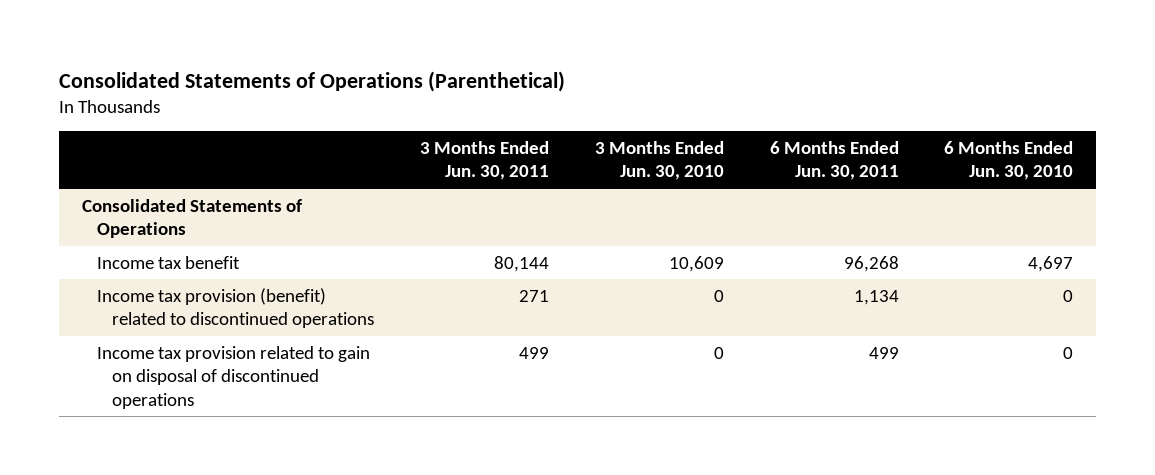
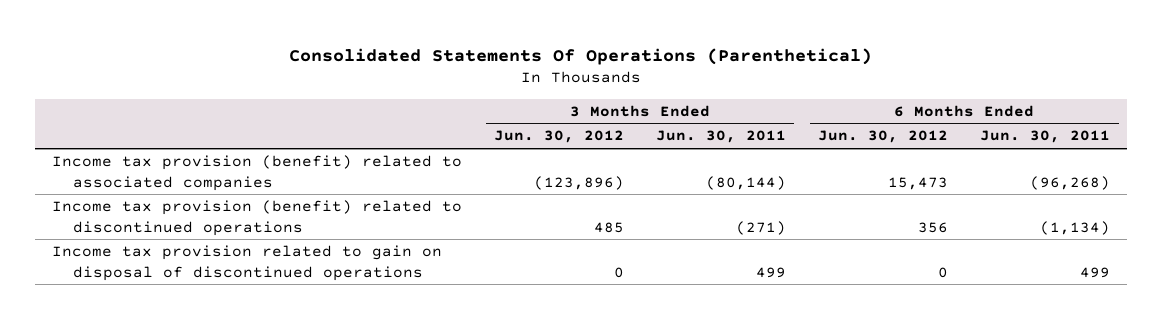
[58,70,565,92] Consolidated Statements of Operations (Parenthetical) -> [289,47,873,65] Consolidated Statements Of Operations (Parenthetical)
[594,140,724,181] 3 Months Ended Jun. 30, 2010 -> none
[944,140,1074,181] 6 Months Ended Jun. 30, 2010 -> none
none -> [493,130,624,144] Jun. 30, 2012
none -> [818,130,949,144] Jun. 30, 2012
[81,198,302,239] Consolidated Statements of Operations -> none
[96,255,240,269] Income tax benefit -> [51,155,462,191] Income tax provision (benefit) related to associated companies
[493,255,549,272] 80,144 -> [706,175,787,190] (80,144)
[843,255,899,272] 96,268 -> [1030,175,1111,190] (96,268)
[518,289,549,302] 271 -> [736,220,787,235] (271)
[853,289,899,305] 1,134 -> [1040,220,1111,235] (1,134)

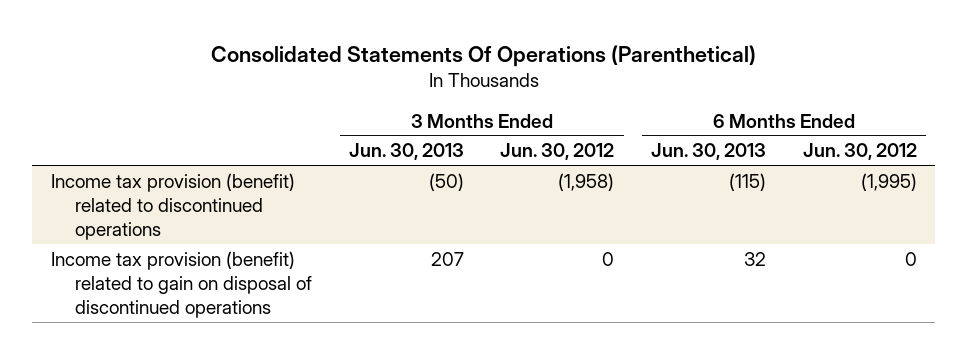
[656,130,787,144] Jun. 30, 2011 -> none
[980,130,1111,144] Jun. 30, 2011 -> none
none -> [348,143,464,161] Jun. 30, 2013
none -> [651,143,767,161] Jun. 30, 2013
[51,155,462,191] Income tax provision (benefit) related to associated companies -> none
[593,221,624,233] 485 -> [558,172,615,191] (1,958)
[918,221,949,233] 356 -> [860,172,917,191] (1,995)
[51,245,442,281] Income tax provision related to gain on disposal of discontinued operations -> [50,250,313,318] Income tax provision (benefit) related to gain on disposal of discontinued operations

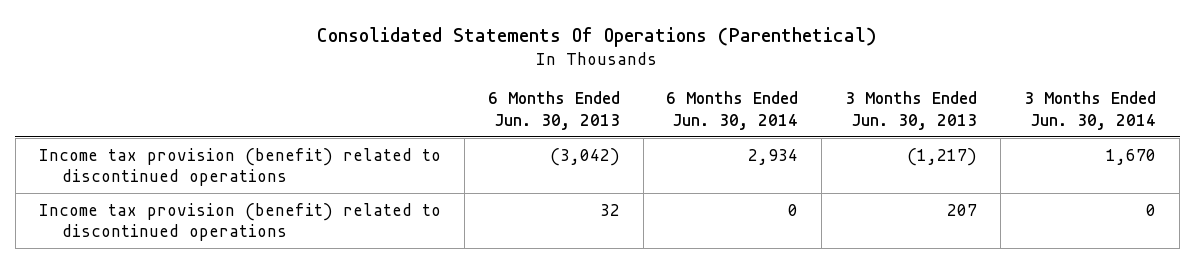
[500,143,615,161] Jun. 30, 2012 -> none
[802,143,917,161] Jun. 30, 2012 -> none
none -> [666,91,799,130] 6 Months Ended Jun. 30, 2014
none -> [1024,91,1157,130] 3 Months Ended Jun. 30, 2014
[428,172,464,191] (50) -> [907,147,978,166] (1,217)
[729,172,767,191] (115) -> [549,147,620,166] (3,042)
[50,250,313,318] Income tax provision (benefit) related to gain on disposal of discontinued operations -> [38,202,441,242] Income tax provision (benefit) related to discontinued operations

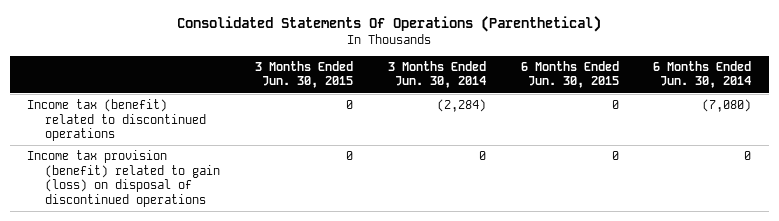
[487,91,620,130] 6 Months Ended Jun. 30, 2013 -> none
[845,91,978,130] 3 Months Ended Jun. 30, 2013 -> none
none -> [254,60,353,89] 3 Months Ended Jun. 30, 2015
none -> [520,60,619,89] 6 Months Ended Jun. 30, 2015
[38,147,441,187] Income tax provision (benefit) related to discontinued operations -> [27,99,207,142] Income tax (benefit) related to discontinued operations
[748,148,799,165] 2,934 -> [702,99,752,113] (7,080)
[1106,148,1157,165] 1,670 -> [436,99,486,113] (2,284)
[38,202,441,242] Income tax provision (benefit) related to discontinued operations -> [27,150,221,207] Income tax provision (benefit) related to gain (loss) on disposal of discontinued operations

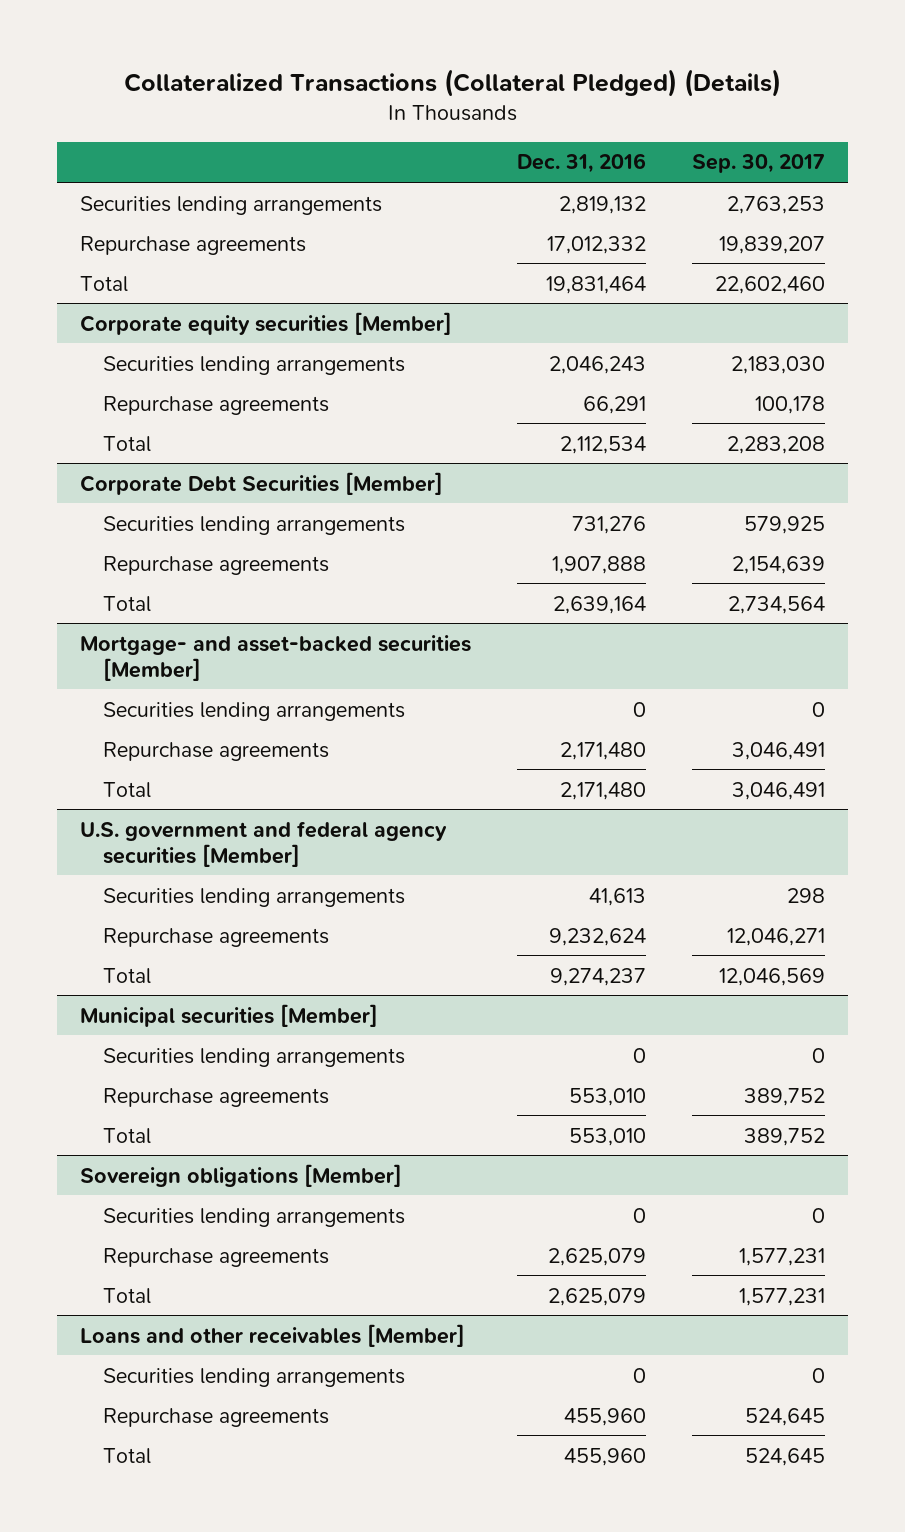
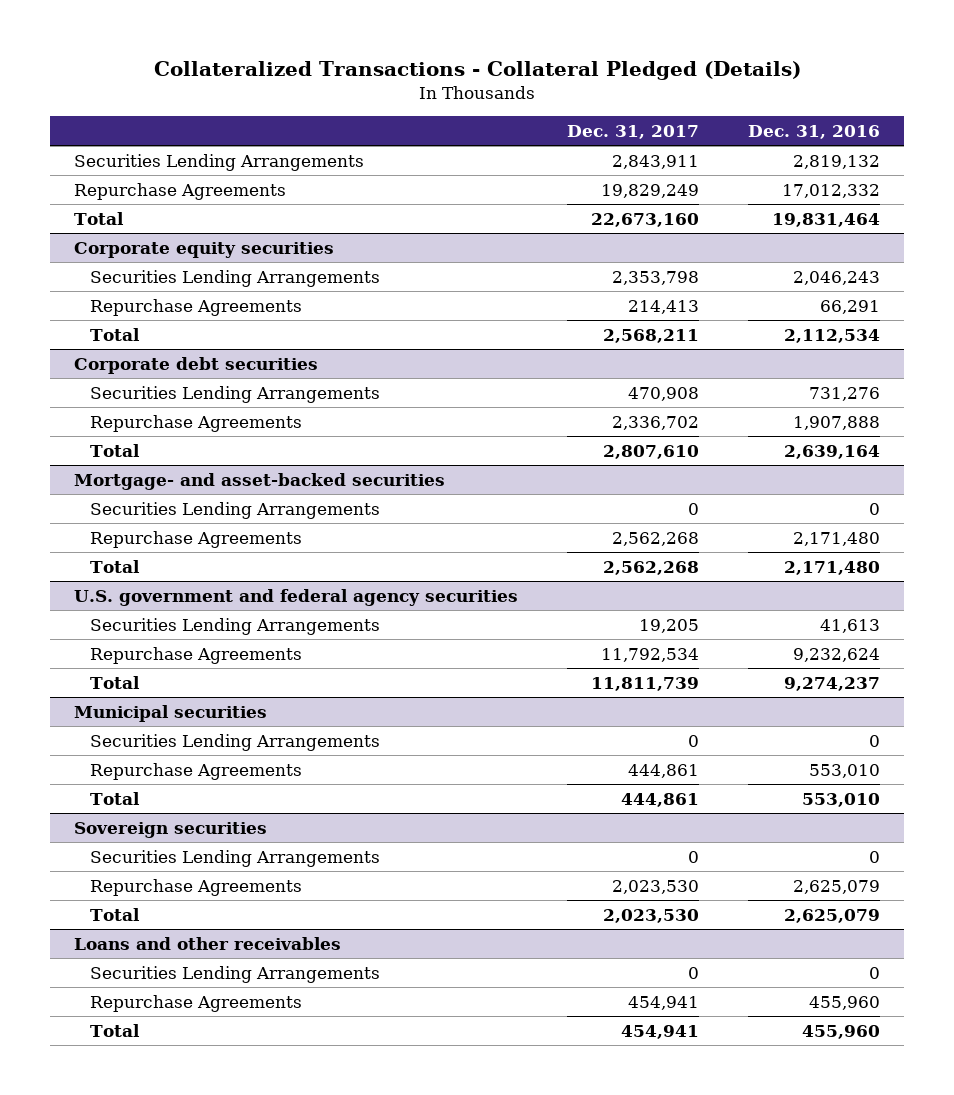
[123,68,781,97] Collateralized Transactions (Collateral Pledged) (Details) -> [153,61,801,81] Collateralized Transactions - Collateral Pledged (Details)
[692,154,826,174] Sep. 30, 2017 -> none
none -> [566,125,699,140] Dec. 31, 2017
[80,195,383,215] Securities lending arrangements -> [74,153,365,171] Securities Lending Arrangements
[80,235,307,255] Repurchase agreements -> [74,182,287,200] Repurchase Agreements
[80,311,453,335] Corporate equity securities [Member] -> [74,241,335,258] Corporate equity securities
[102,355,405,375] Securities lending arrangements -> [90,269,381,287] Securities Lending Arrangements
[102,395,329,415] Repurchase agreements -> [90,298,303,316] Repurchase Agreements
[80,471,444,495] Corporate Debt Securities [Member] -> [74,356,319,374] Corporate debt securities
[102,515,405,535] Securities lending arrangements -> [90,385,381,403] Securities Lending Arrangements
[102,555,329,575] Repurchase agreements -> [90,414,303,432] Repurchase Agreements
[80,634,472,681] Mortgage- and asset-backed securities [Member] -> [74,472,446,490] Mortgage- and asset-backed securities
[102,701,405,721] Securities lending arrangements -> [90,501,381,519] Securities Lending Arrangements
[102,741,329,761] Repurchase agreements -> [90,530,303,548] Repurchase Agreements
[80,820,448,867] U.S. government and federal agency securities [Member] -> [74,588,519,606] U.S. government and federal agency securities
[102,887,405,907] Securities lending arrangements -> [90,617,381,635] Securities Lending Arrangements
[102,927,329,947] Repurchase agreements -> [90,646,303,664] Repurchase Agreements
[80,1003,379,1027] Municipal securities [Member] -> [74,704,268,722] Municipal securities
[102,1047,405,1067] Securities lending arrangements -> [90,733,381,751] Securities Lending Arrangements
[102,1087,329,1107] Repurchase agreements -> [90,762,303,780] Repurchase Agreements
[80,1163,403,1187] Sovereign obligations [Member] -> [74,821,268,838] Sovereign securities
[102,1207,405,1227] Securities lending arrangements -> [90,849,381,867] Securities Lending Arrangements
[102,1247,329,1267] Repurchase agreements -> [90,878,303,896] Repurchase Agreements
[80,1323,466,1347] Loans and other receivables [Member] -> [74,936,342,950] Loans and other receivables
[102,1367,405,1387] Securities lending arrangements -> [90,965,381,983] Securities Lending Arrangements
[102,1407,329,1427] Repurchase agreements -> [90,994,303,1012] Repurchase Agreements

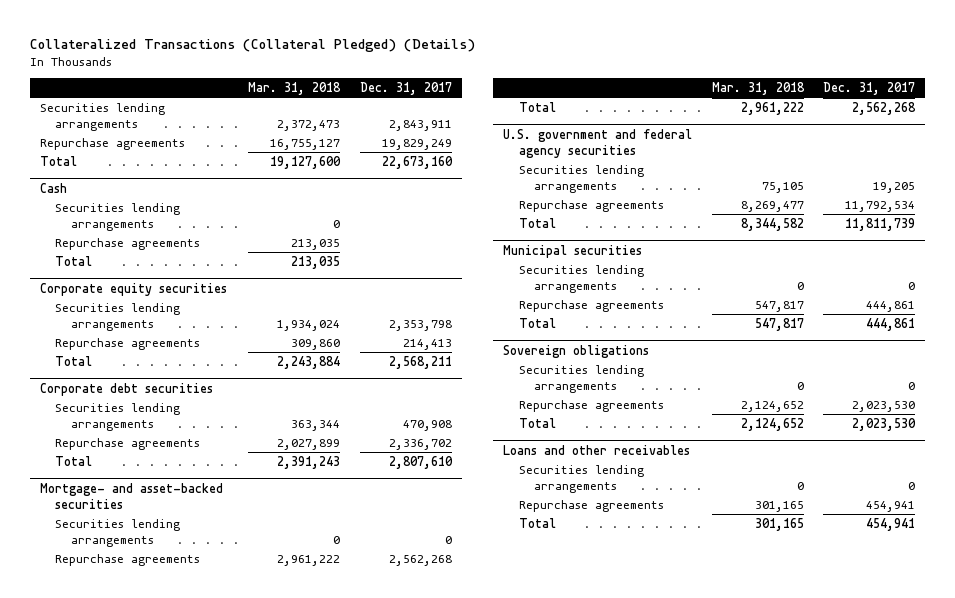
[153,61,801,81] Collateralized Transactions - Collateral Pledged (Details) -> [29,39,475,53] Collateralized Transactions (Collateral Pledged) (Details)
[747,125,880,140] Dec. 31, 2016 -> none
none -> [248,82,342,96] Mar. 31, 2018
[74,153,365,171] Securities Lending Arrangements -> [39,102,165,131] Securities lending arrangements
[74,182,287,200] Repurchase Agreements -> [39,137,185,150] Repurchase agreements
none -> [39,182,67,193] Cash
none -> [55,202,181,231] Securities lending arrangements
none -> [55,237,201,250] Repurchase agreements
none -> [55,255,93,266] Total
[90,269,381,287] Securities Lending Arrangements -> [55,302,181,331] Securities lending arrangements
[90,298,303,316] Repurchase Agreements -> [55,337,201,350] Repurchase agreements
[90,385,381,403] Securities Lending Arrangements -> [55,402,181,431] Securities lending arrangements
[90,414,303,432] Repurchase Agreements -> [55,437,201,450] Repurchase agreements
[90,501,381,519] Securities Lending Arrangements -> [55,518,181,547] Securities lending arrangements
[90,530,303,548] Repurchase Agreements -> [55,553,201,566] Repurchase agreements
[90,617,381,635] Securities Lending Arrangements -> [518,164,644,193] Securities lending arrangements
[90,646,303,664] Repurchase Agreements -> [518,199,664,212] Repurchase agreements
[90,733,381,751] Securities Lending Arrangements -> [518,264,644,293] Securities lending arrangements
[90,762,303,780] Repurchase Agreements -> [518,299,664,312] Repurchase agreements
[74,821,268,838] Sovereign securities -> [502,344,649,358] Sovereign obligations
[90,849,381,867] Securities Lending Arrangements -> [518,364,644,393] Securities lending arrangements
[90,878,303,896] Repurchase Agreements -> [518,399,664,412] Repurchase agreements
[90,965,381,983] Securities Lending Arrangements -> [518,464,644,493] Securities lending arrangements
[90,994,303,1012] Repurchase Agreements -> [518,499,664,512] Repurchase agreements

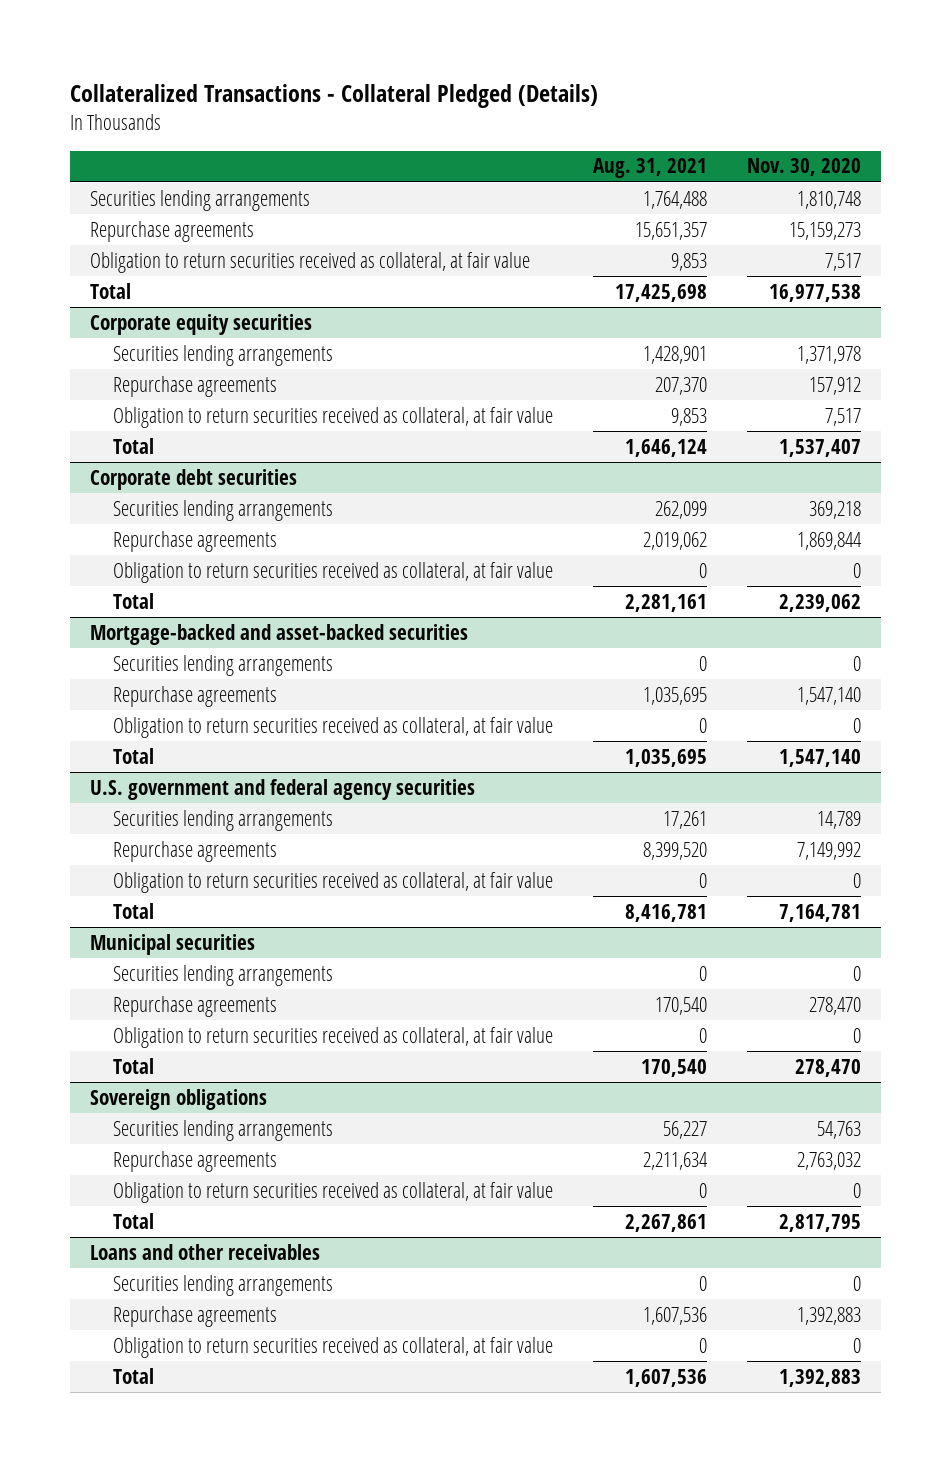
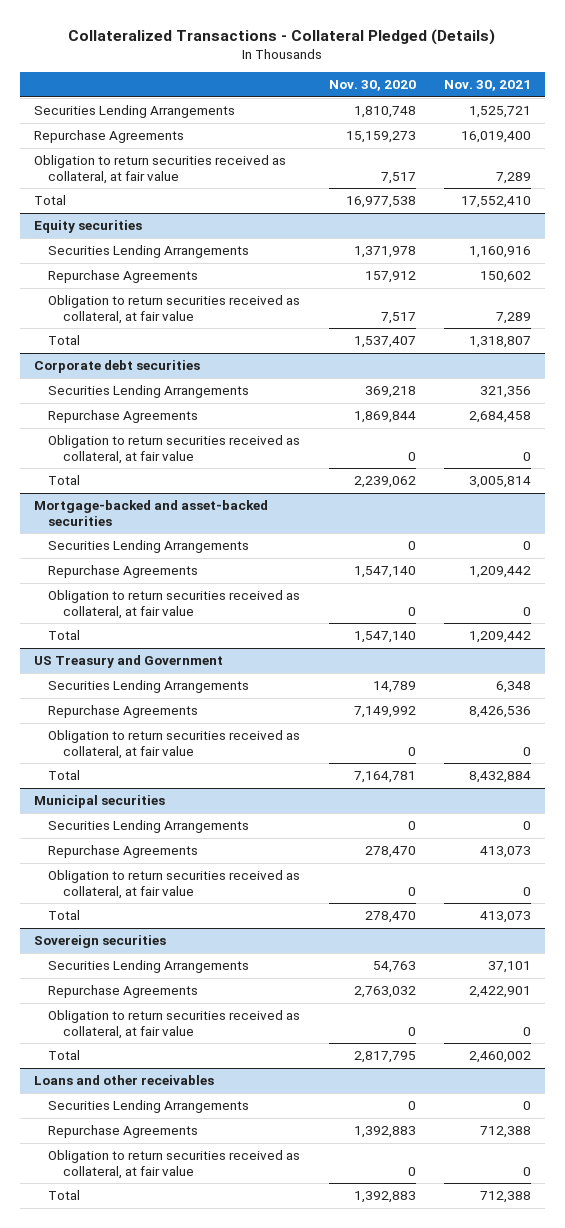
[592,158,707,179] Aug. 31, 2021 -> none
none -> [443,80,531,92] Nov. 30, 2021
[90,189,311,211] Securities lending arrangements -> [33,105,235,119] Securities Lending Arrangements
[90,220,255,242] Repurchase agreements -> [33,130,184,144] Repurchase Agreements
[90,313,313,335] Corporate equity securities -> [33,220,142,234] Equity securities
[112,344,333,366] Securities lending arrangements -> [48,245,250,259] Securities Lending Arrangements
[112,375,277,397] Repurchase agreements -> [48,270,199,284] Repurchase Agreements
[112,499,333,521] Securities lending arrangements -> [48,385,250,399] Securities Lending Arrangements
[112,530,277,552] Repurchase agreements -> [48,410,199,424] Repurchase Agreements
[112,654,333,676] Securities lending arrangements -> [48,540,250,554] Securities Lending Arrangements
[112,685,277,707] Repurchase agreements -> [48,565,199,579] Repurchase Agreements
[90,778,476,800] U.S. government and federal agency securities -> none
none -> [33,655,223,669] US Treasury and Government
[112,809,333,831] Securities lending arrangements -> [48,680,250,694] Securities Lending Arrangements
[112,840,277,862] Repurchase agreements -> [48,705,199,719] Repurchase Agreements
[112,964,333,986] Securities lending arrangements -> [48,820,250,834] Securities Lending Arrangements
[112,995,277,1017] Repurchase agreements -> [48,845,199,859] Repurchase Agreements
[90,1088,268,1110] Sovereign obligations -> [33,935,166,949] Sovereign securities
[112,1119,333,1141] Securities lending arrangements -> [48,960,250,974] Securities Lending Arrangements
[112,1150,277,1172] Repurchase agreements -> [48,985,199,999] Repurchase Agreements
[112,1274,333,1296] Securities lending arrangements -> [48,1100,250,1114] Securities Lending Arrangements
[112,1305,277,1327] Repurchase agreements -> [48,1125,199,1139] Repurchase Agreements

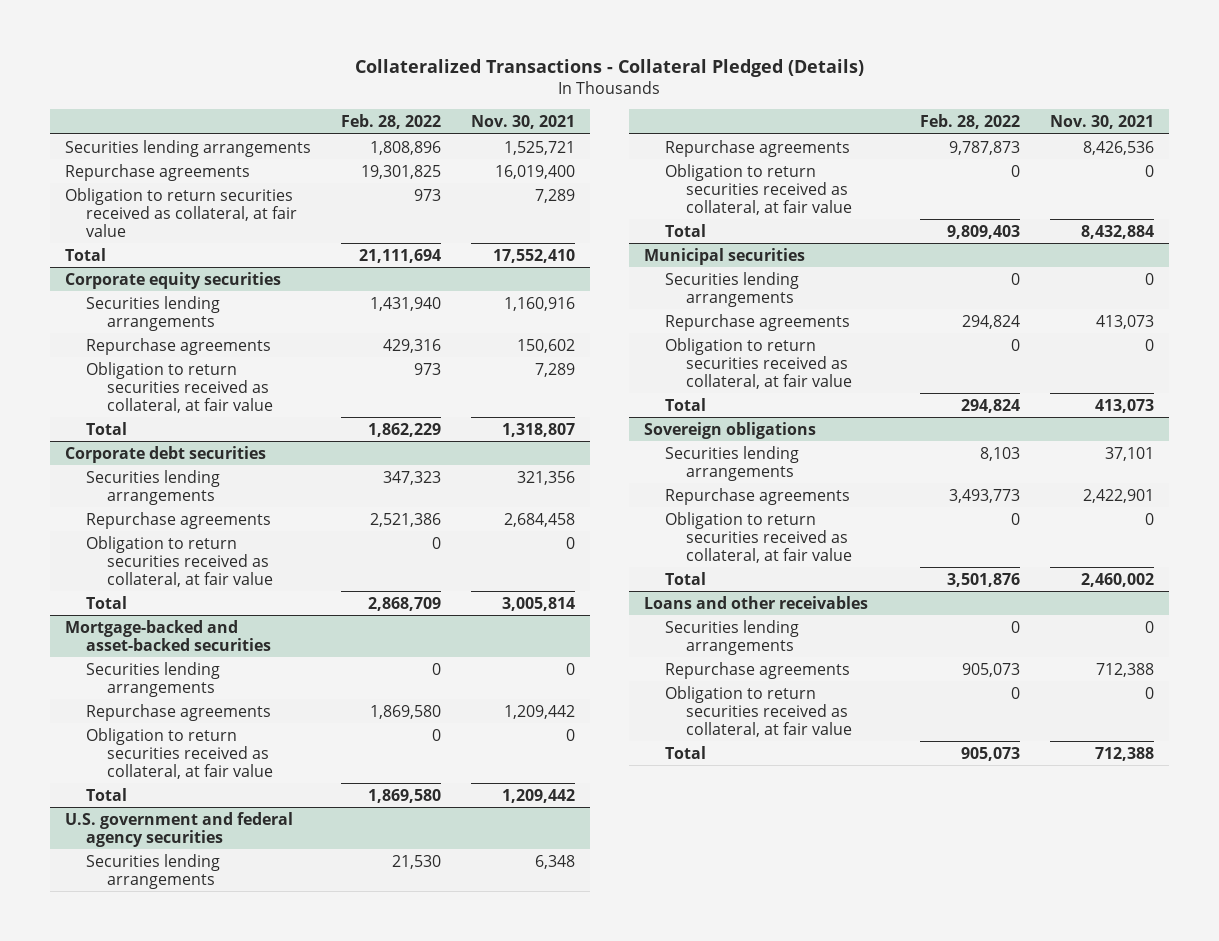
[328,80,416,92] Nov. 30, 2020 -> none
none -> [341,114,442,130] Feb. 28, 2022
[33,105,235,119] Securities Lending Arrangements -> [64,139,311,157] Securities lending arrangements
[33,130,184,144] Repurchase Agreements -> [64,163,250,181] Repurchase agreements
[33,220,142,234] Equity securities -> [64,271,281,289] Corporate equity securities
[48,245,250,259] Securities Lending Arrangements -> [85,295,220,331] Securities lending arrangements
[48,270,199,284] Repurchase Agreements -> [85,337,271,355] Repurchase agreements
[48,385,250,399] Securities Lending Arrangements -> [85,469,220,505] Securities lending arrangements
[48,410,199,424] Repurchase Agreements -> [85,511,271,529] Repurchase agreements
[48,540,250,554] Securities Lending Arrangements -> [85,661,220,697] Securities lending arrangements
[48,565,199,579] Repurchase Agreements -> [85,703,271,721] Repurchase agreements
[33,655,223,669] US Treasury and Government -> none
none -> [64,811,293,847] U.S. government and federal agency securities
[48,680,250,694] Securities Lending Arrangements -> [85,853,220,889] Securities lending arrangements
[48,705,199,719] Repurchase Agreements -> [664,139,850,157] Repurchase agreements
[48,820,250,834] Securities Lending Arrangements -> [664,271,799,307] Securities lending arrangements
[48,845,199,859] Repurchase Agreements -> [664,313,850,331] Repurchase agreements
[33,935,166,949] Sovereign securities -> [643,421,816,439] Sovereign obligations
[48,960,250,974] Securities Lending Arrangements -> [664,445,799,481] Securities lending arrangements
[48,985,199,999] Repurchase Agreements -> [664,487,850,505] Repurchase agreements
[48,1100,250,1114] Securities Lending Arrangements -> [664,619,799,655] Securities lending arrangements
[48,1125,199,1139] Repurchase Agreements -> [664,661,850,679] Repurchase agreements

